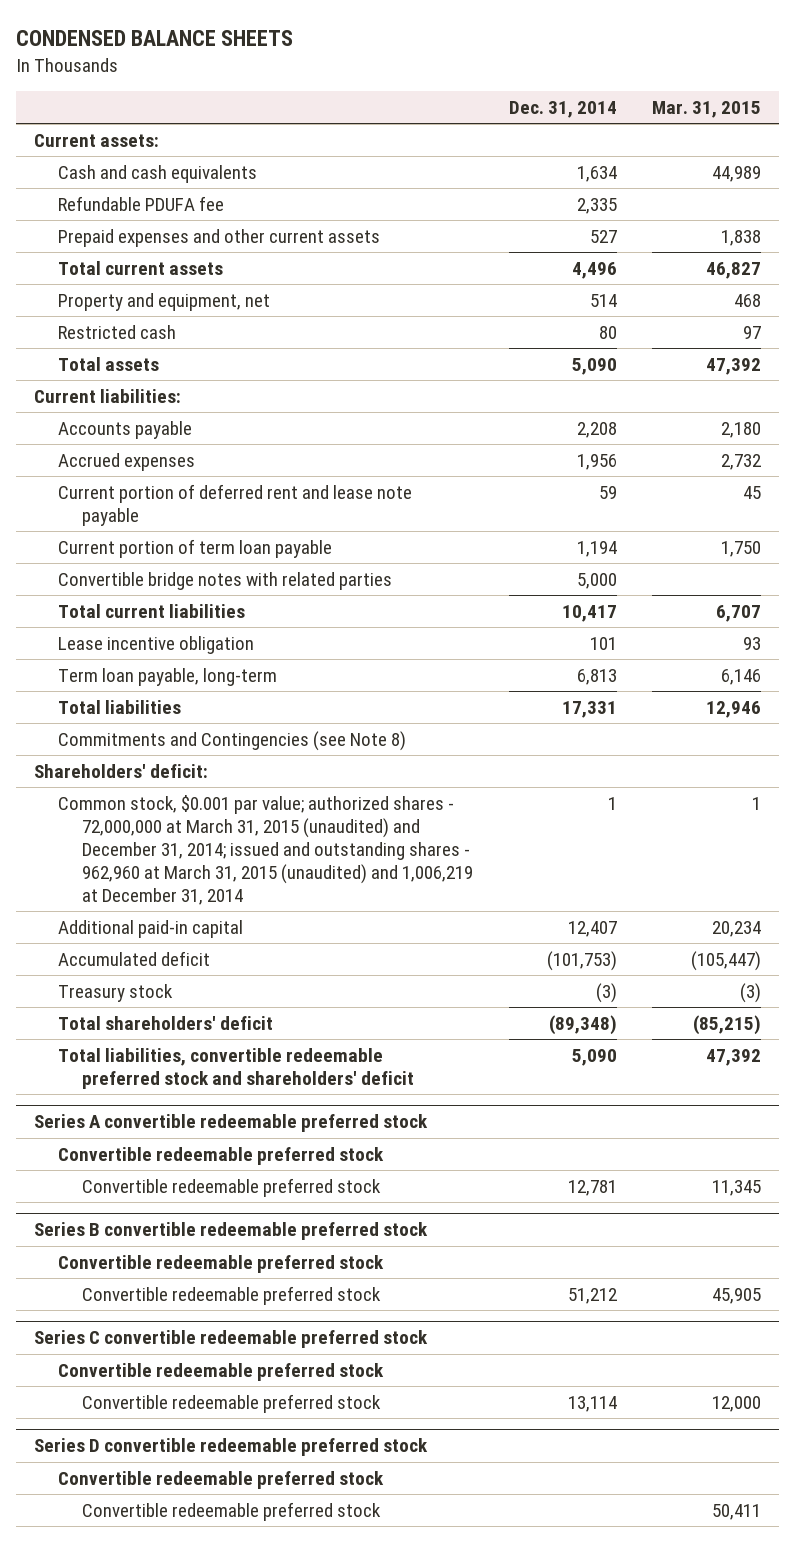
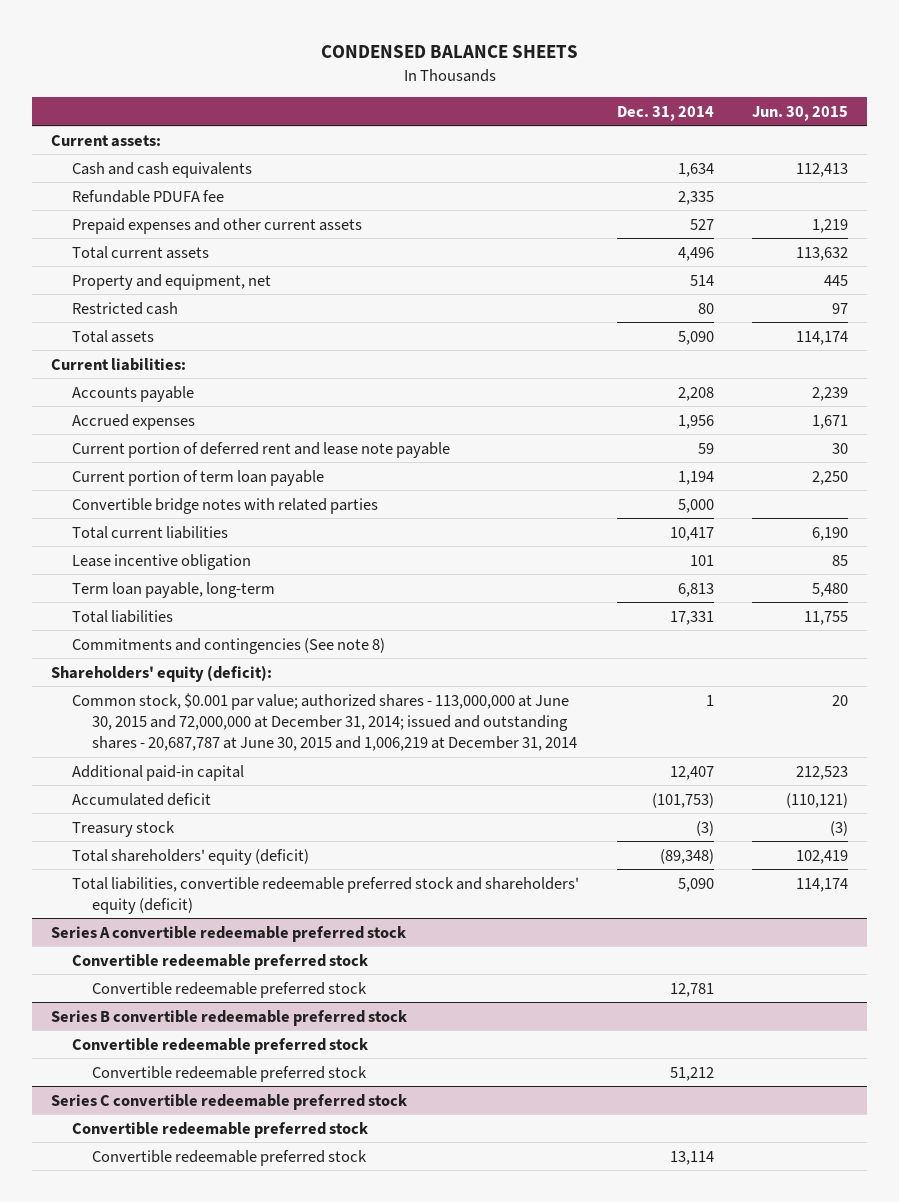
[652,100,762,118] Mar. 31, 2015 -> none
none -> [752,105,849,121] Jun. 30, 2015
[57,730,406,751] Commitments and Contingencies (see Note 8) -> [71,637,385,654] Commitments and contingencies (See note 8)
[33,763,208,778] Shareholders' deficit: -> [51,664,273,682] Shareholders' equity (deficit):
[57,794,474,905] Common stock, $0.001 par value; authorized shares - 72,000,000 at March 31, 2015 (unaudited) and December 31, 2014; issued and outstanding shares - 962,960 at March 31, 2015 (unaudited) and 1,006,219 at December 31, 2014 -> [71,692,578,751] Common stock, $0.001 par value; authorized shares - 113,000,000 at June 30, 2015 and 72,000,000 at December 31, 2014; issued and outstanding shares - 20,687,787 at June 30, 2015 and 1,006,219 at December 31, 2014
[57,1015,273,1030] Total shareholders' deficit -> [71,848,309,865] Total shareholders' equity (deficit)
[57,1047,415,1089] Total liabilities, convertible redeemable preferred stock and shareholders' deficit -> [71,876,579,914] Total liabilities, convertible redeemable preferred stock and shareholders' equity (deficit)
[33,1438,428,1457] Series D convertible redeemable preferred stock -> none
[57,1470,384,1489] Convertible redeemable preferred stock -> none
[82,1501,382,1521] Convertible redeemable preferred stock -> none

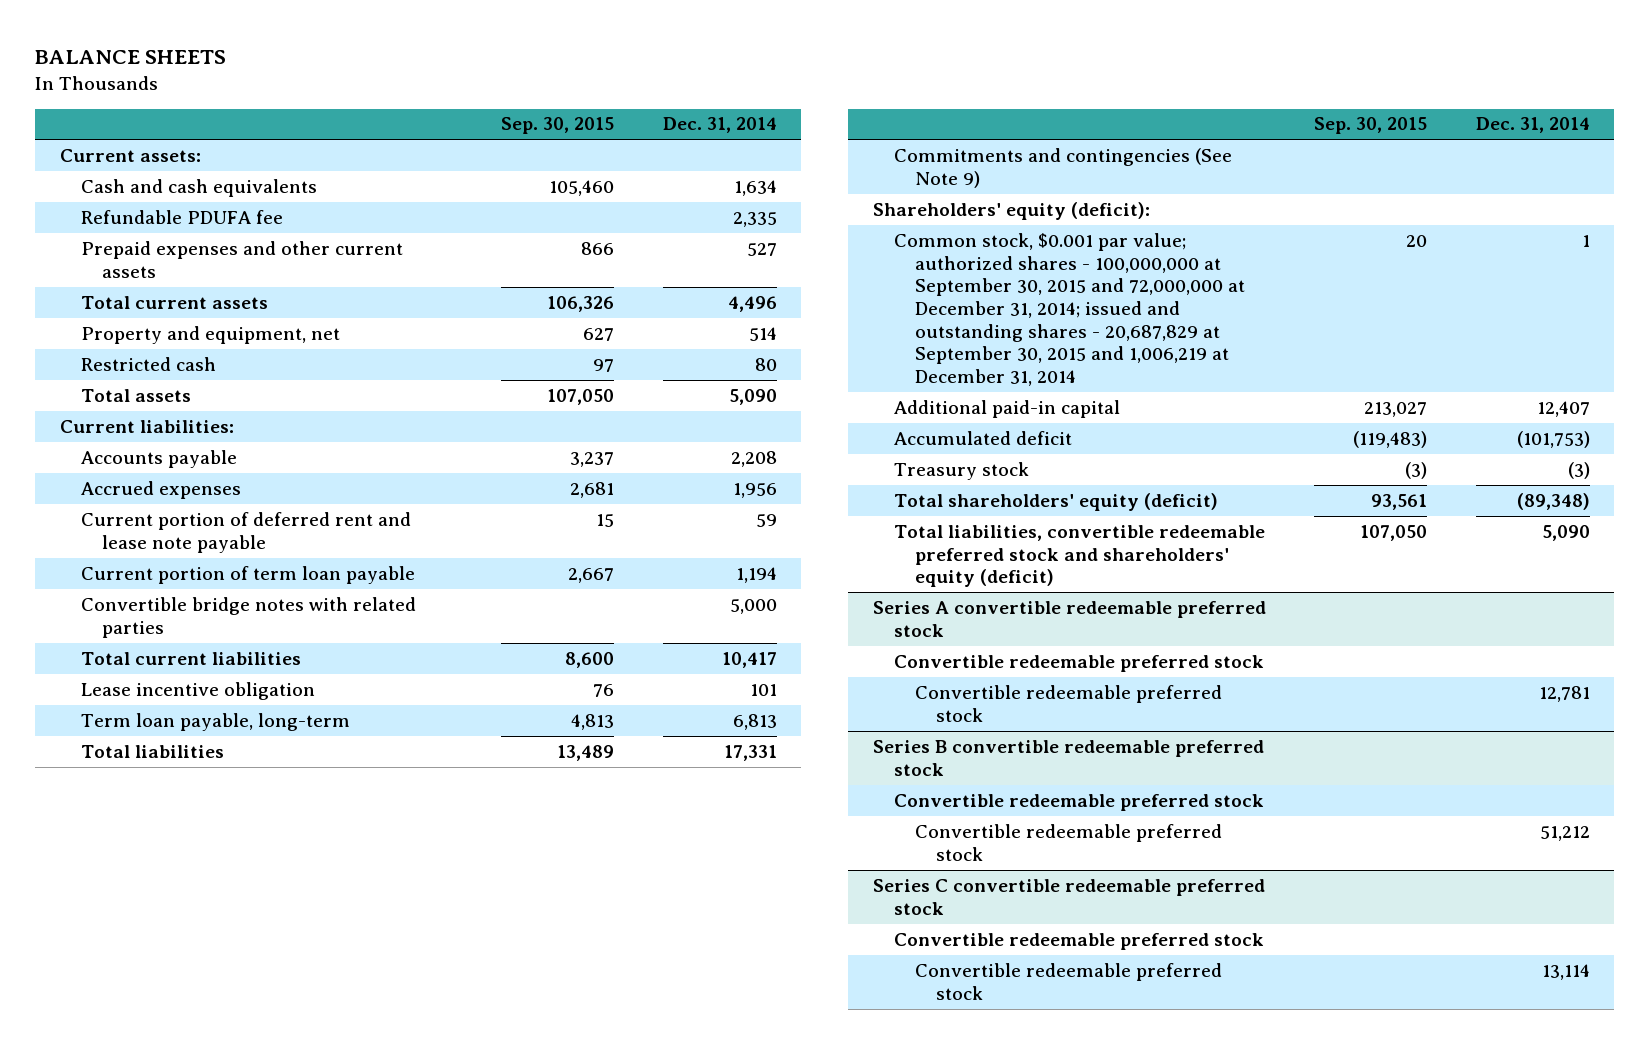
[320,45,578,59] CONDENSED BALANCE SHEETS -> [35,50,227,65] BALANCE SHEETS
[752,105,849,121] Jun. 30, 2015 -> none
none -> [501,117,615,135] Sep. 30, 2015
[71,637,385,654] Commitments and contingencies (See note 8) -> [893,147,1232,188] Commitments and contingencies (See Note 9)
[71,692,578,751] Common stock, $0.001 par value; authorized shares - 113,000,000 at June 30, 2015 and 72,000,000 at December 31, 2014; issued and outstanding shares - 20,687,787 at June 30, 2015 and 1,006,219 at December 31, 2014 -> [893,232,1245,386] Common stock, $0.001 par value; authorized shares - 100,000,000 at September 30, 2015 and 72,000,000 at December 31, 2014; issued and outstanding shares - 20,687,829 at September 30, 2015 and 1,006,219 at December 31, 2014

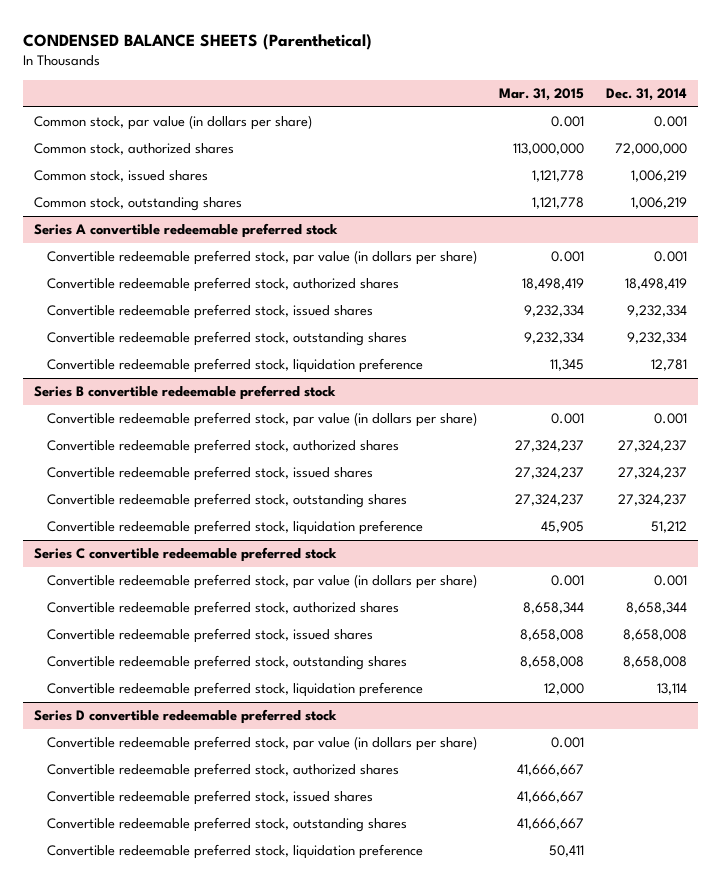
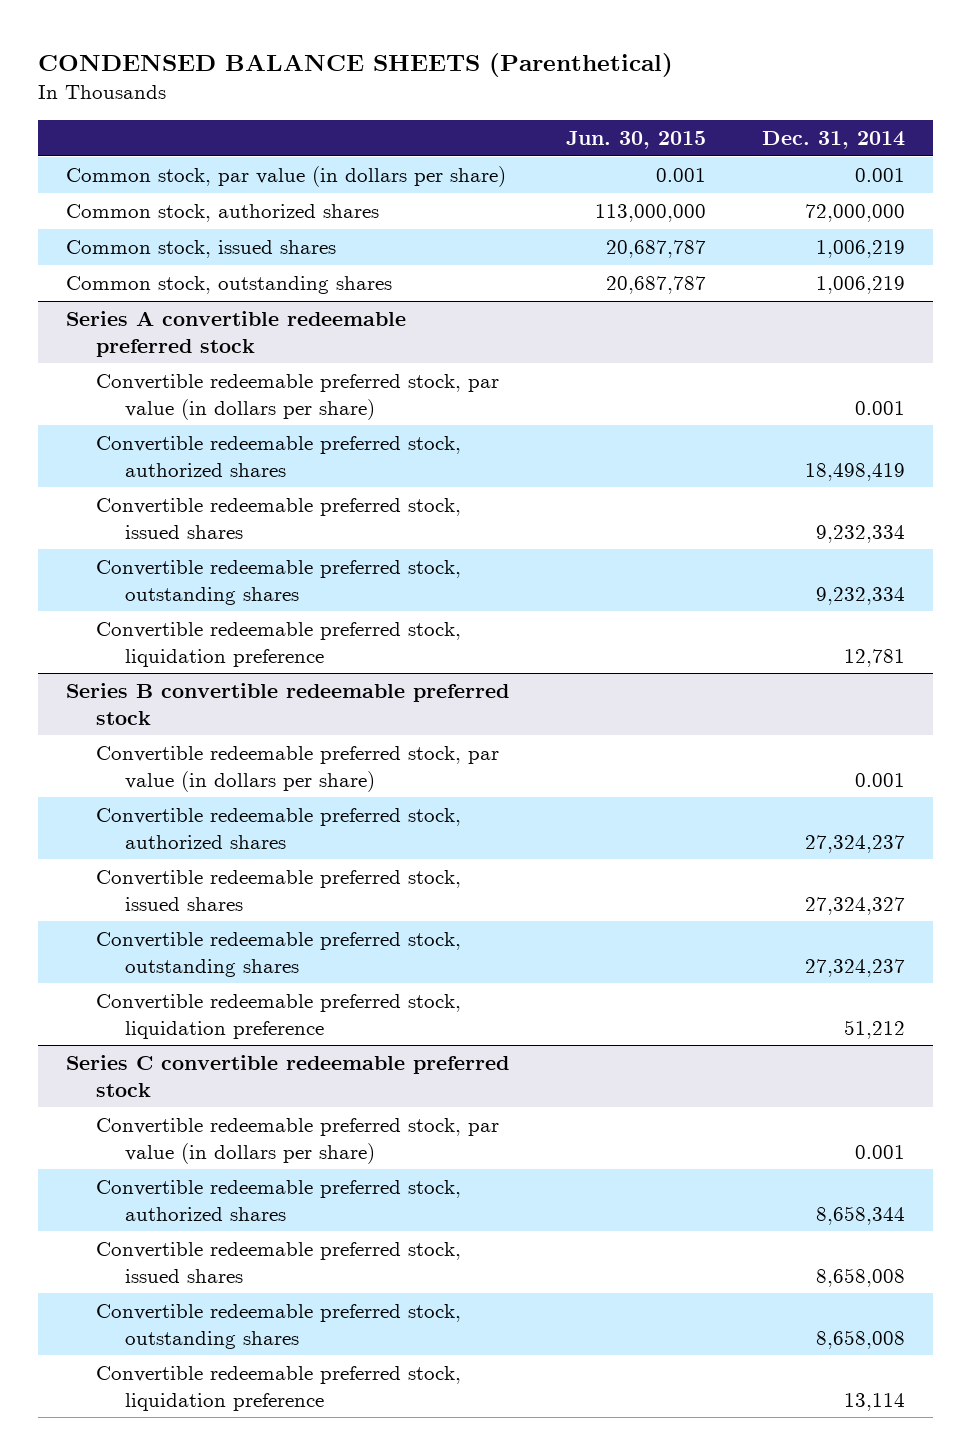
[499,88,585,102] Mar. 31, 2015 -> none
none -> [565,130,706,149] Jun. 30, 2015
[617,467,687,480] 27,324,237 -> [804,896,905,915] 27,324,327
[33,709,337,725] Series D convertible redeemable preferred stock -> none
[47,736,478,752] Convertible redeemable preferred stock, par value (in dollars per share) -> none
[47,763,400,779] Convertible redeemable preferred stock, authorized shares -> none
[47,790,374,806] Convertible redeemable preferred stock, issued shares -> none
[47,817,408,833] Convertible redeemable preferred stock, outstanding shares -> none
[47,844,424,860] Convertible redeemable preferred stock, liquidation preference -> none

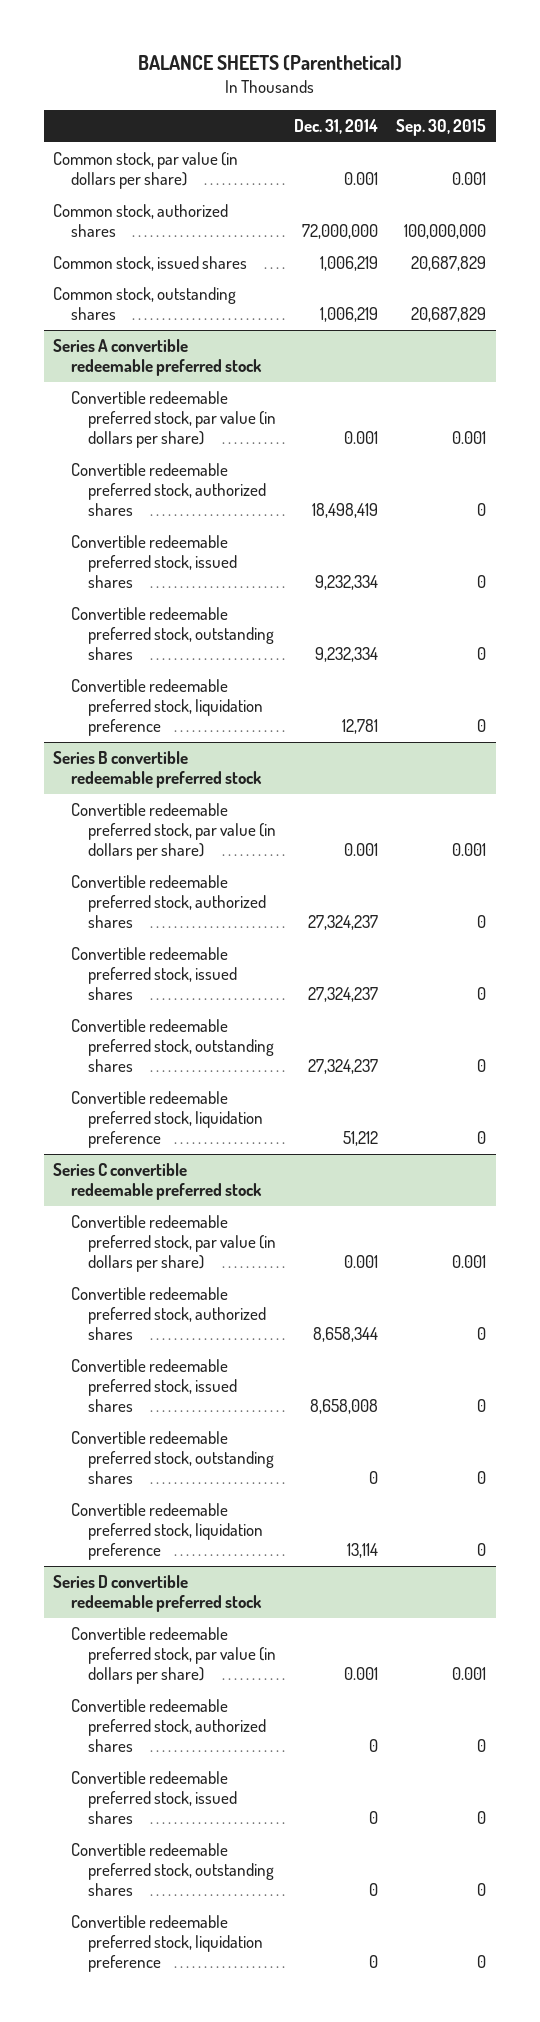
[38,52,674,77] CONDENSED BALANCE SHEETS (Parenthetical) -> [137,55,402,72] BALANCE SHEETS (Parenthetical)
[565,130,706,149] Jun. 30, 2015 -> none
none -> [396,119,487,137] Sep. 30, 2015
[804,896,905,915] 27,324,327 -> [308,987,379,1003] 27,324,237
[815,1329,905,1349] 8,658,008 -> [369,1471,379,1485] 0
none -> [53,1574,262,1613] Series D convertible redeemable preferred stock
none -> [70,1626,277,1685] Convertible redeemable preferred stock, par value (in dollars per share)
none -> [70,1698,267,1753] Convertible redeemable preferred stock, authorized shares
none -> [70,1770,238,1825] Convertible redeemable preferred stock, issued shares
none -> [70,1842,275,1897] Convertible redeemable preferred stock, outstanding shares
none -> [70,1914,264,1973] Convertible redeemable preferred stock, liquidation preference

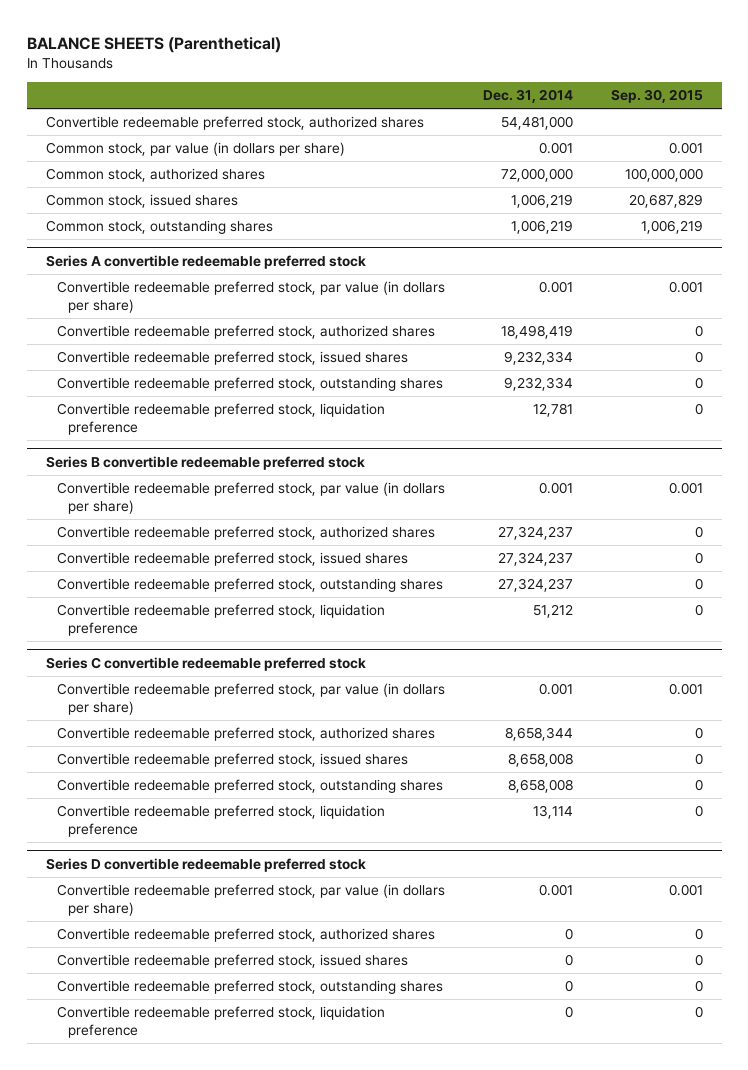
none -> [45,116,424,131] Convertible redeemable preferred stock, authorized shares
[411,307,487,323] 20,687,829 -> [640,220,703,235] 1,006,219
[369,1471,379,1485] 0 -> [507,779,573,794] 8,658,008

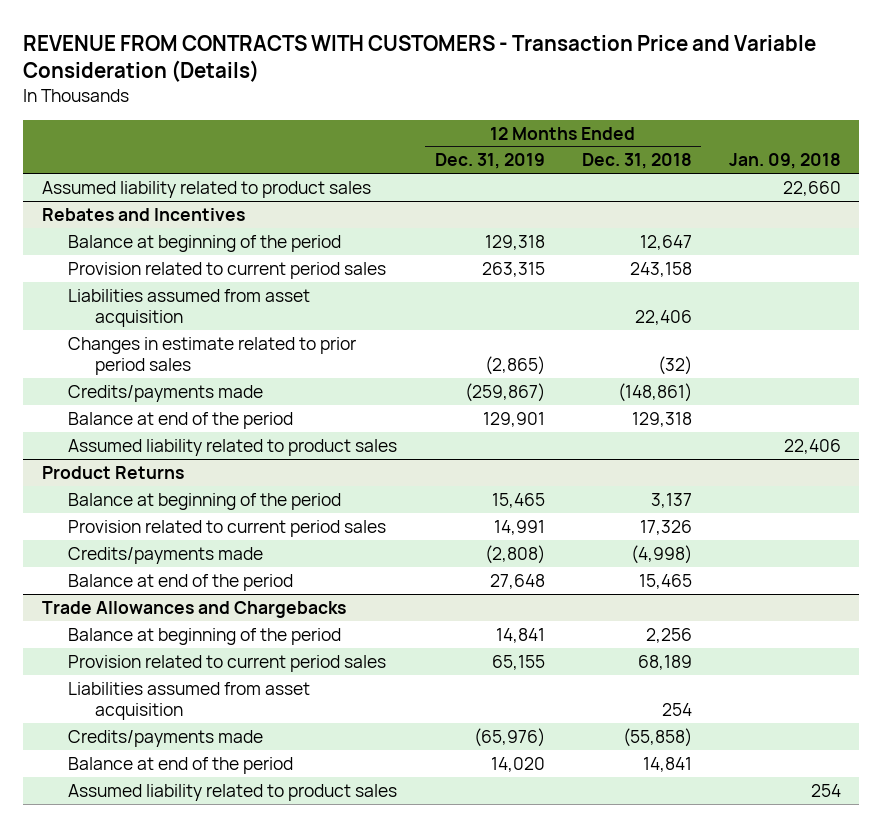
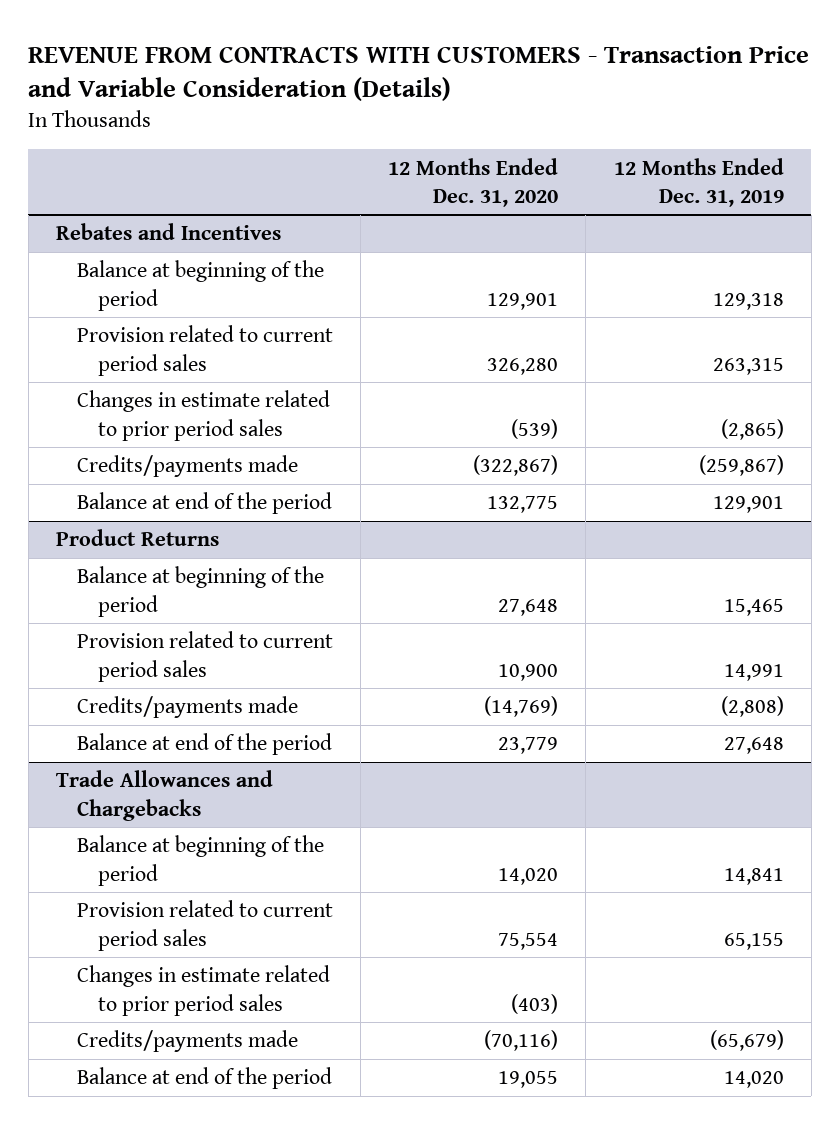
[581,153,692,170] Dec. 31, 2018 -> none
[728,153,841,170] Jan. 09, 2018 -> none
none -> [388,157,559,207] 12 Months Ended Dec. 31, 2020
[42,180,372,198] Assumed liability related to product sales -> none
[68,288,311,327] Liabilities assumed from asset acquisition -> none
[68,438,398,456] Assumed liability related to product sales -> none
[68,681,311,720] Liabilities assumed from asset acquisition -> none
none -> [77,965,331,1016] Changes in estimate related to prior period sales
[473,727,545,747] (65,976) -> [709,1030,784,1052] (65,679)
[68,783,398,801] Assumed liability related to product sales -> none

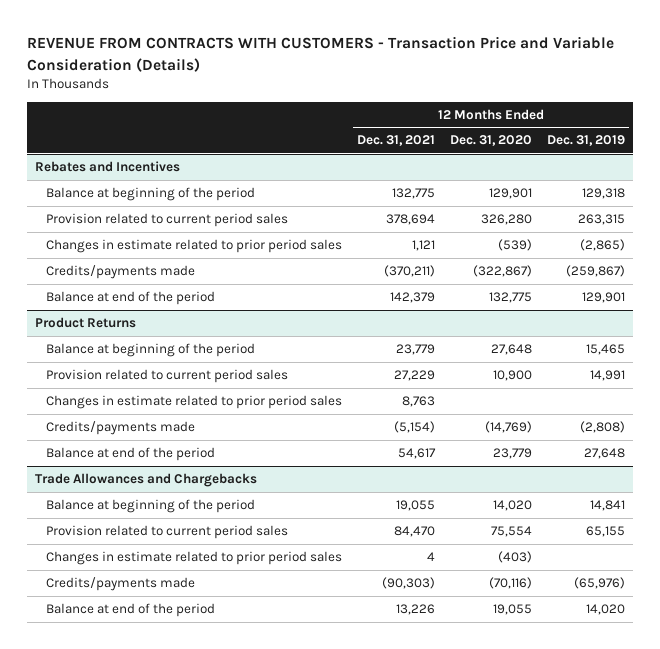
none -> [356,135,435,147] Dec. 31, 2021
none -> [45,395,342,410] Changes in estimate related to prior period sales
[709,1030,784,1052] (65,679) -> [574,577,626,590] (65,976)

